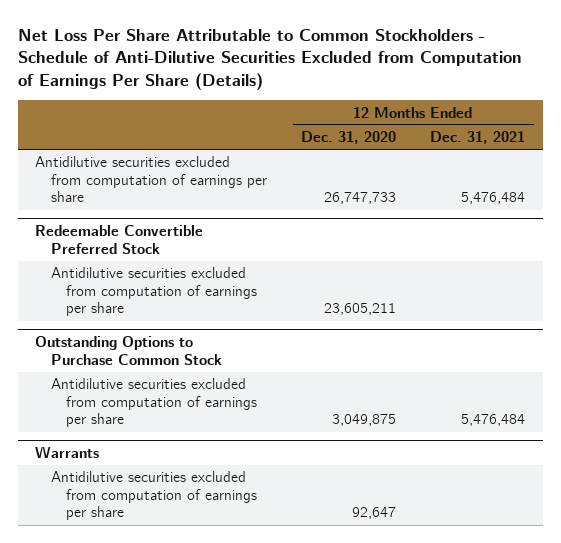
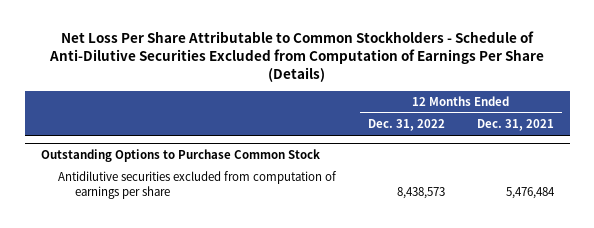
[301,131,397,145] Dec. 31, 2020 -> none
none -> [367,119,445,132] Dec. 31, 2022
[35,156,267,203] Antidilutive securities excluded from computation of earnings per share -> none
[35,225,204,254] Redeemable Convertible Preferred Stock -> none
[50,267,258,317] Antidilutive securities excluded from computation of earnings per share -> none
[35,446,100,459] Warrants -> none
[50,471,258,521] Antidilutive securities excluded from computation of earnings per share -> none

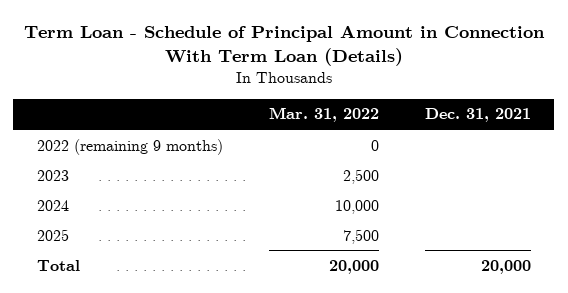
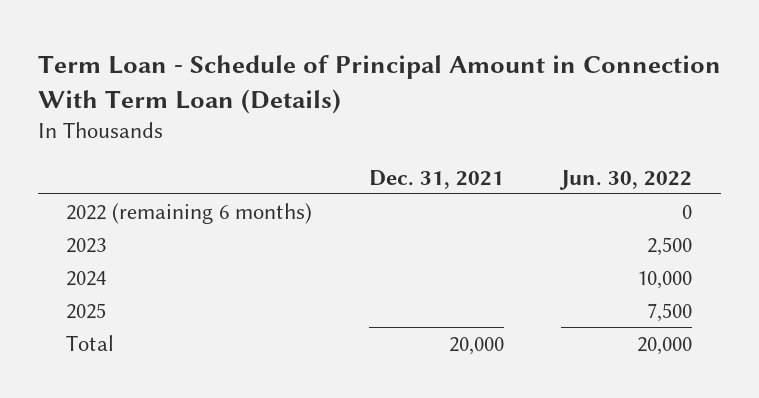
[268,107,379,123] Mar. 31, 2022 -> none
none -> [559,169,693,190] Jun. 30, 2022
[36,138,223,155] 2022 (remaining 9 months) -> [66,202,313,224] 2022 (remaining 6 months)

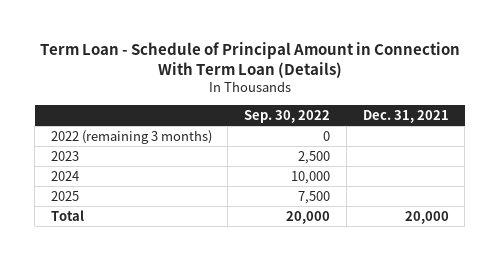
[559,169,693,190] Jun. 30, 2022 -> none
none -> [244,110,331,124] Sep. 30, 2022
[66,202,313,224] 2022 (remaining 6 months) -> [50,129,212,144] 2022 (remaining 3 months)

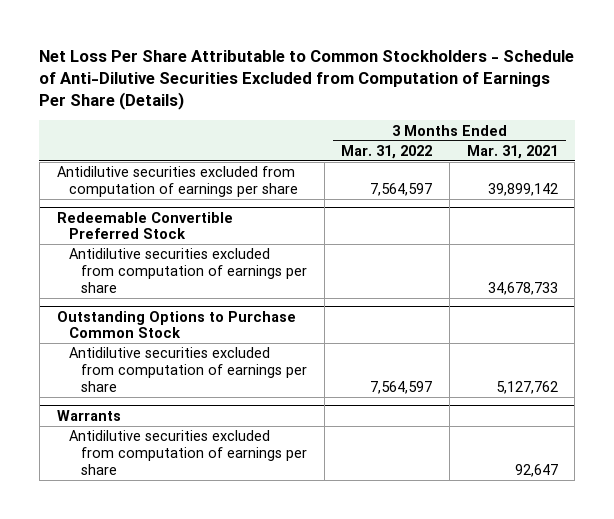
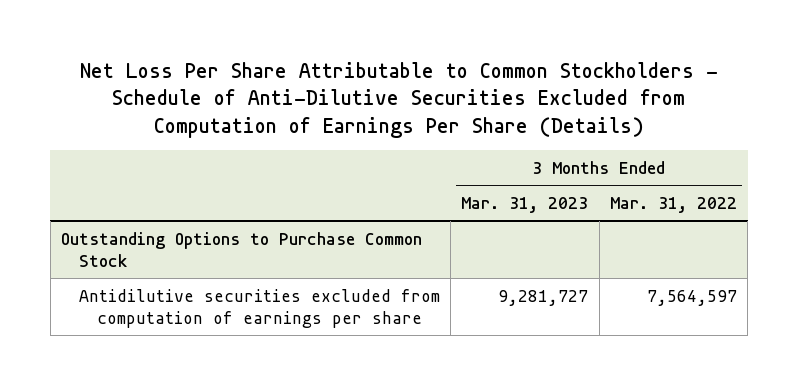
[466,144,558,159] Mar. 31, 2021 -> none
none -> [461,196,589,213] Mar. 31, 2023
[56,166,298,197] Antidilutive securities excluded from computation of earnings per share -> none
[56,211,233,240] Redeemable Convertible Preferred Stock -> none
[68,248,307,293] Antidilutive securities excluded from computation of earnings per share -> none
[56,409,121,421] Warrants -> none
[68,430,307,475] Antidilutive securities excluded from computation of earnings per share -> none

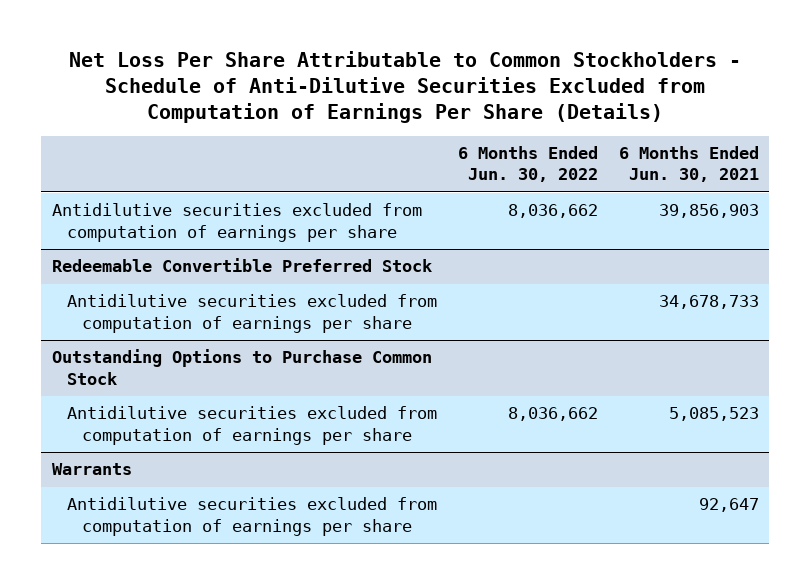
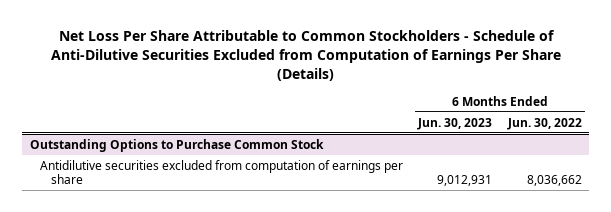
[618,146,759,183] 6 Months Ended Jun. 30, 2021 -> none
none -> [417,117,493,130] Jun. 30, 2023
[51,203,422,242] Antidilutive securities excluded from computation of earnings per share -> none
[51,258,432,273] Redeemable Convertible Preferred Stock -> none
[66,294,437,333] Antidilutive securities excluded from computation of earnings per share -> none
[51,463,132,476] Warrants -> none
[66,497,437,536] Antidilutive securities excluded from computation of earnings per share -> none

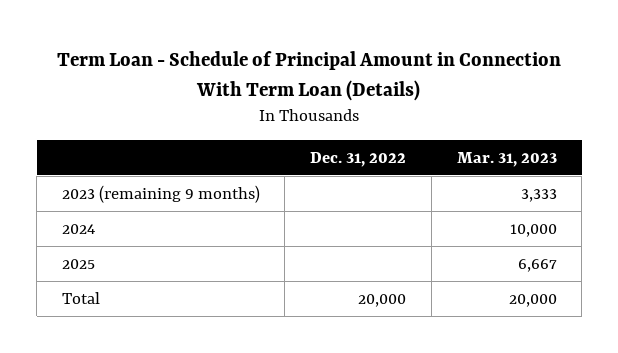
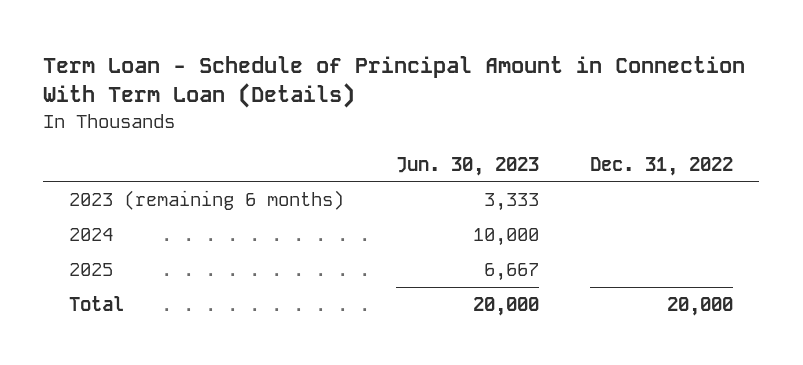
[456,151,557,167] Mar. 31, 2023 -> none
none -> [395,156,539,176] Jun. 30, 2023
[61,184,260,203] 2023 (remaining 9 months) -> [69,189,345,210] 2023 (remaining 6 months)

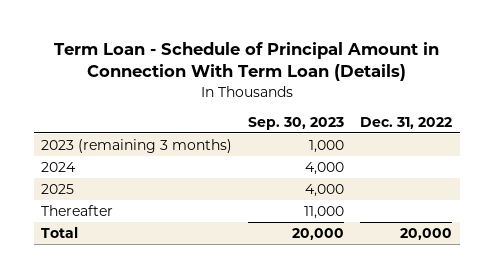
[395,156,539,176] Jun. 30, 2023 -> none
none -> [248,116,345,130] Sep. 30, 2023
[69,189,345,210] 2023 (remaining 6 months) -> [41,139,233,154] 2023 (remaining 3 months)
none -> [41,205,114,217] Thereafter

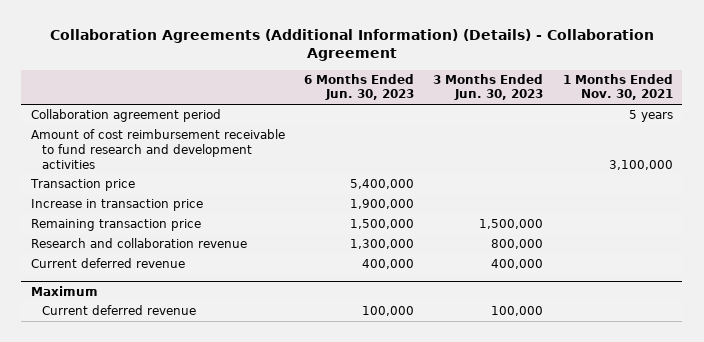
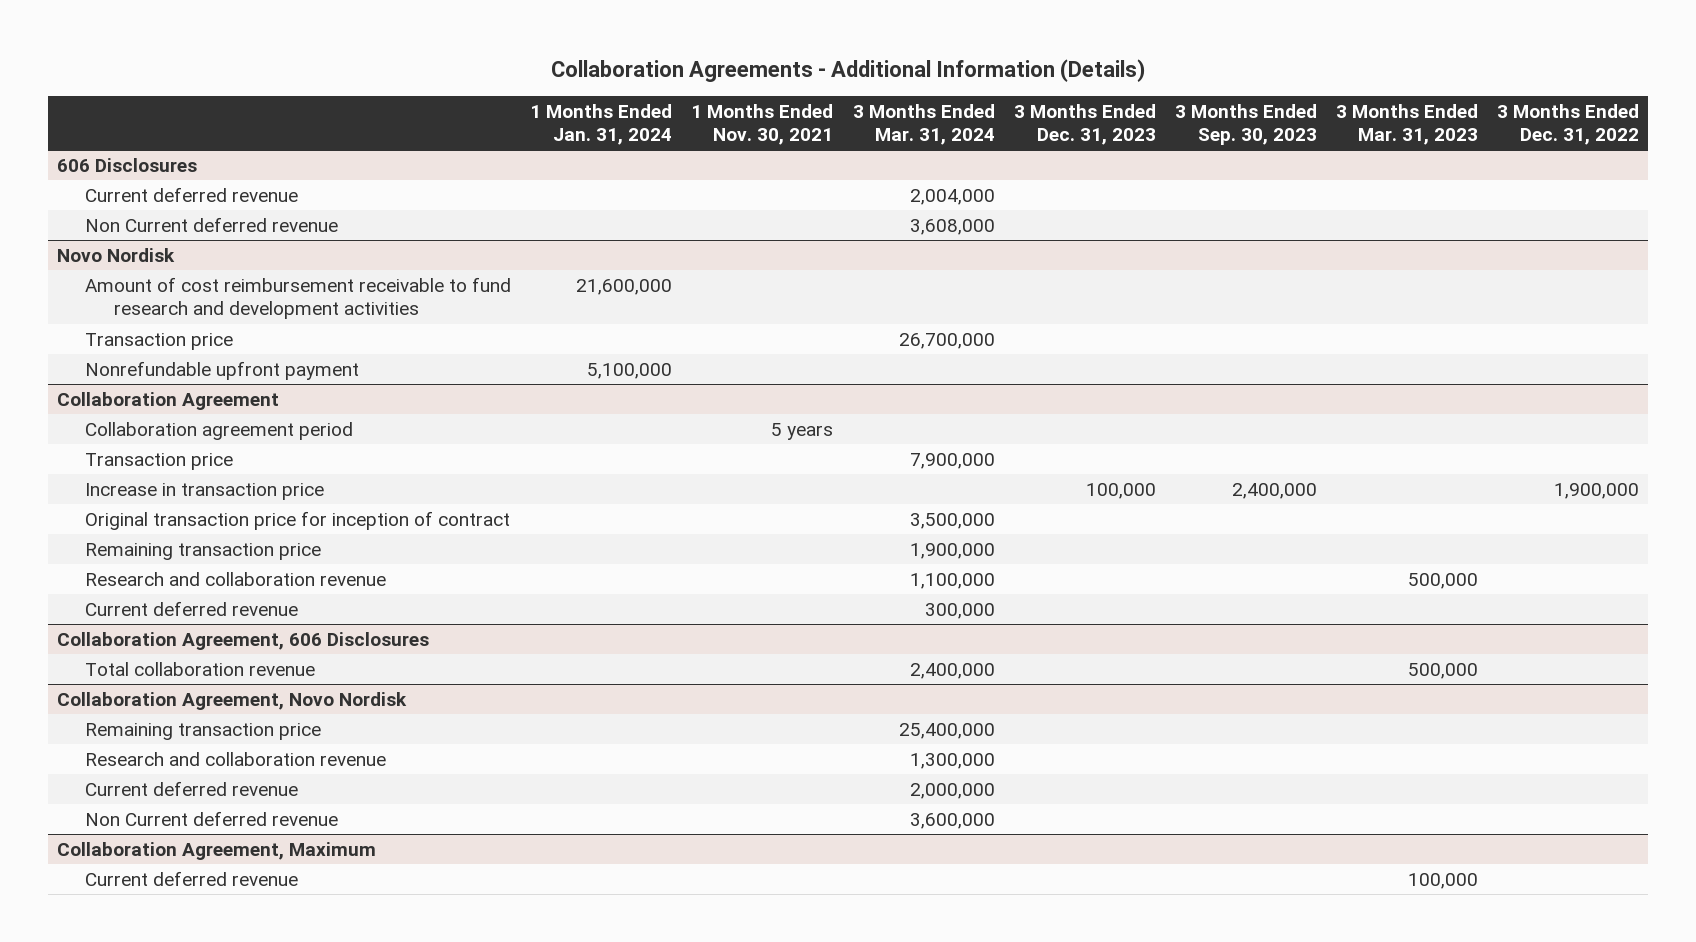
[49,28,654,61] Collaboration Agreements (Additional Information) (Details) - Collaboration Agreement -> [550,58,1145,82] Collaboration Agreements - Additional Information (Details)
[304,73,415,101] 6 Months Ended Jun. 30, 2023 -> none
[433,73,544,101] 3 Months Ended Jun. 30, 2023 -> none
none -> [530,103,673,146] 1 Months Ended Jan. 31, 2024
none -> [852,103,995,146] 3 Months Ended Mar. 31, 2024
none -> [1013,103,1156,146] 3 Months Ended Dec. 31, 2023
none -> [1174,103,1317,146] 3 Months Ended Sep. 30, 2023
none -> [1335,103,1478,146] 3 Months Ended Mar. 31, 2023
none -> [1496,103,1639,146] 3 Months Ended Dec. 31, 2022
[30,109,221,123] Collaboration agreement period -> none
[30,129,285,169] Amount of cost reimbursement receivable to fund research and development activities -> none
[29,179,135,192] Transaction price -> none
[30,199,203,212] Increase in transaction price -> none
[30,219,201,232] Remaining transaction price -> none
[30,238,247,249] Research and collaboration revenue -> none
[30,258,185,269] Current deferred revenue -> none
none -> [57,157,198,172] 606 Disclosures
none -> [85,186,299,202] Current deferred revenue
none -> [85,216,339,232] Non Current deferred revenue
none -> [57,247,176,262] Novo Nordisk
none -> [85,276,512,320] Amount of cost reimbursement receivable to fund research and development activities
none -> [85,332,234,350] Transaction price
none -> [85,360,360,380] Nonrefundable upfront payment
[30,285,98,296] Maximum -> [57,391,280,410] Collaboration Agreement
none -> [85,421,354,440] Collaboration agreement period
none -> [85,452,234,470] Transaction price
none -> [85,482,325,500] Increase in transaction price
none -> [85,510,511,530] Original transaction price for inception of contract
none -> [85,542,322,560] Remaining transaction price
none -> [85,571,387,586] Research and collaboration revenue
none -> [57,631,430,650] Collaboration Agreement, 606 Disclosures
none -> [85,661,316,676] Total collaboration revenue
none -> [57,691,408,710] Collaboration Agreement, Novo Nordisk
none -> [85,722,322,740] Remaining transaction price
none -> [85,751,387,766] Research and collaboration revenue
none -> [85,780,299,796] Current deferred revenue
none -> [85,810,339,826] Non Current deferred revenue
none -> [57,841,377,860] Collaboration Agreement, Maximum
none -> [85,870,299,886] Current deferred revenue

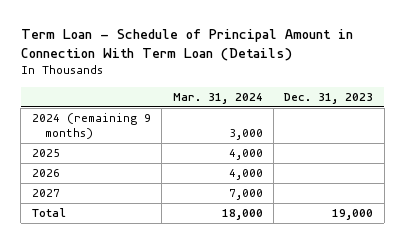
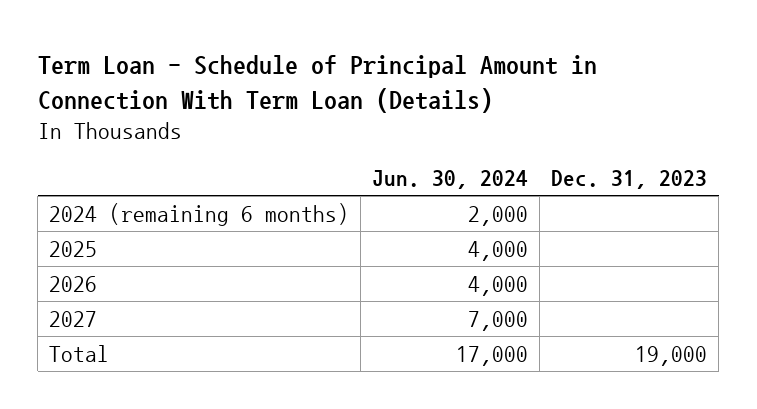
[172,92,263,104] Mar. 31, 2024 -> none
none -> [372,170,529,190] Jun. 30, 2024
[31,113,151,139] 2024 (remaining 9 months) -> [49,202,350,226] 2024 (remaining 6 months)

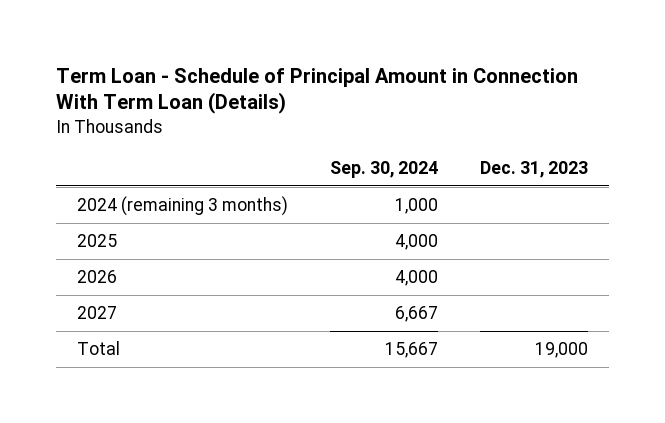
[372,170,529,190] Jun. 30, 2024 -> none
none -> [330,160,439,178] Sep. 30, 2024
[49,202,350,226] 2024 (remaining 6 months) -> [76,196,288,217] 2024 (remaining 3 months)

